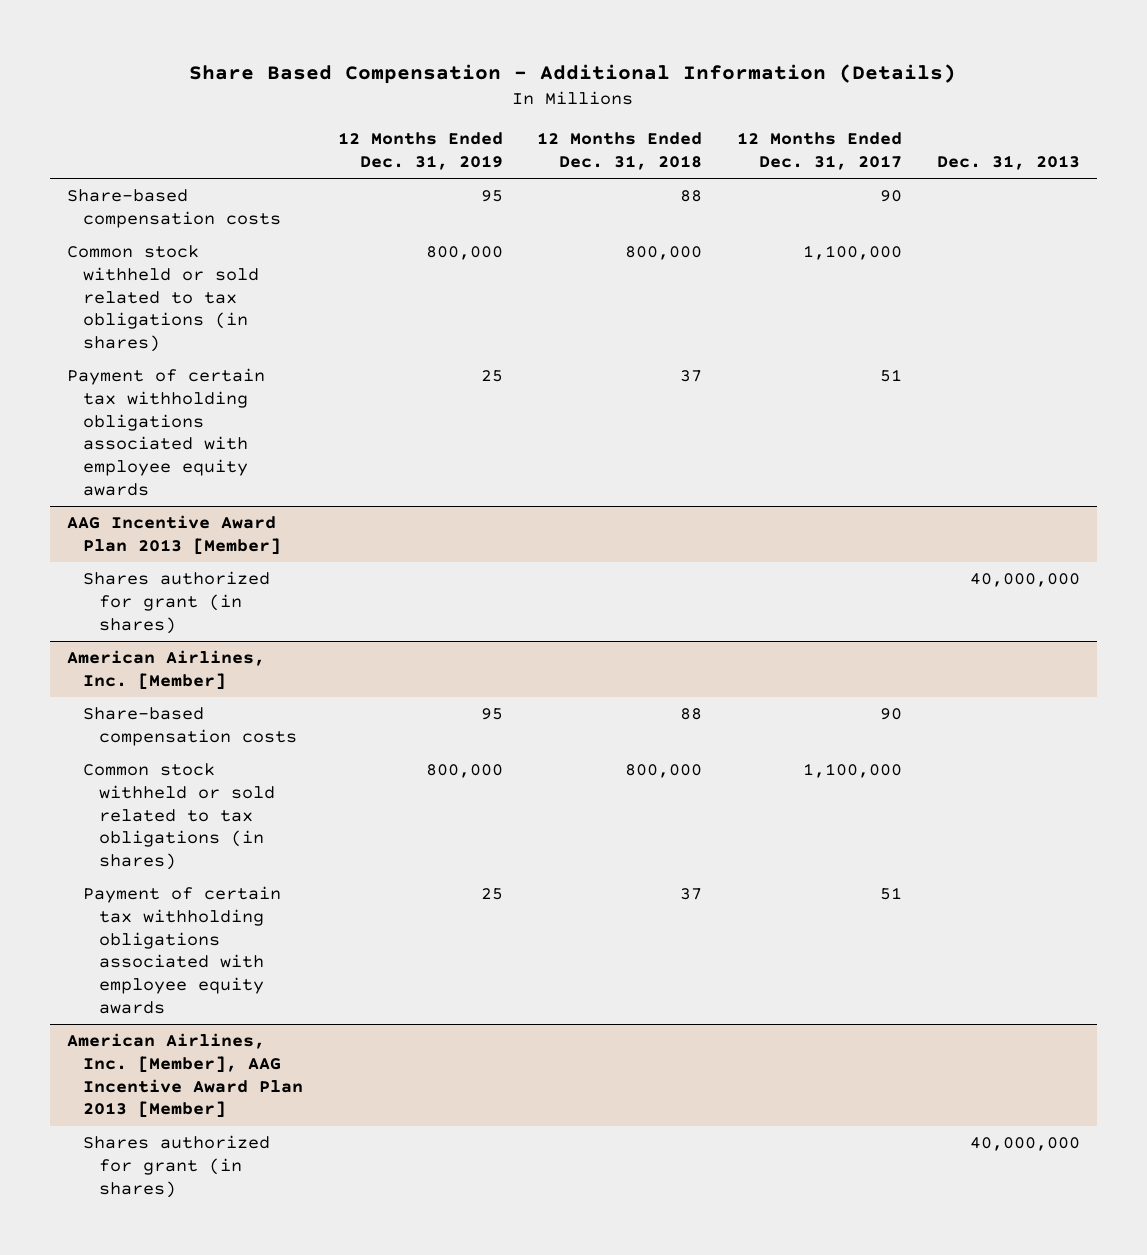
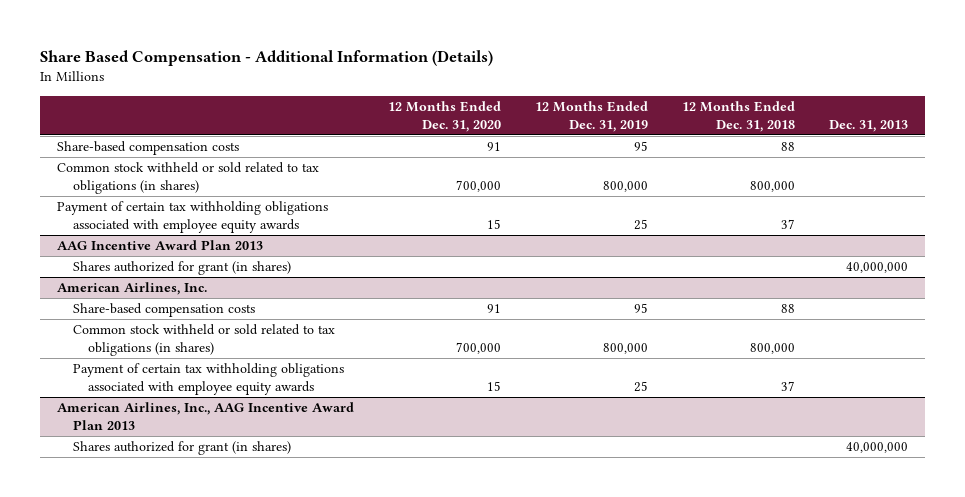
[736,132,902,171] 12 Months Ended Dec. 31, 2017 -> none
none -> [388,100,502,132] 12 Months Ended Dec. 31, 2020
[67,515,282,555] AAG Incentive Award Plan 2013 [Member] -> [57,240,264,251] AAG Incentive Award Plan 2013
[67,650,266,690] American Airlines, Inc. [Member] -> [57,282,208,296] American Airlines, Inc.
[67,1033,304,1119] American Airlines, Inc. [Member], AAG Incentive Award Plan 2013 [Member] -> [57,402,355,430] American Airlines, Inc., AAG Incentive Award Plan 2013

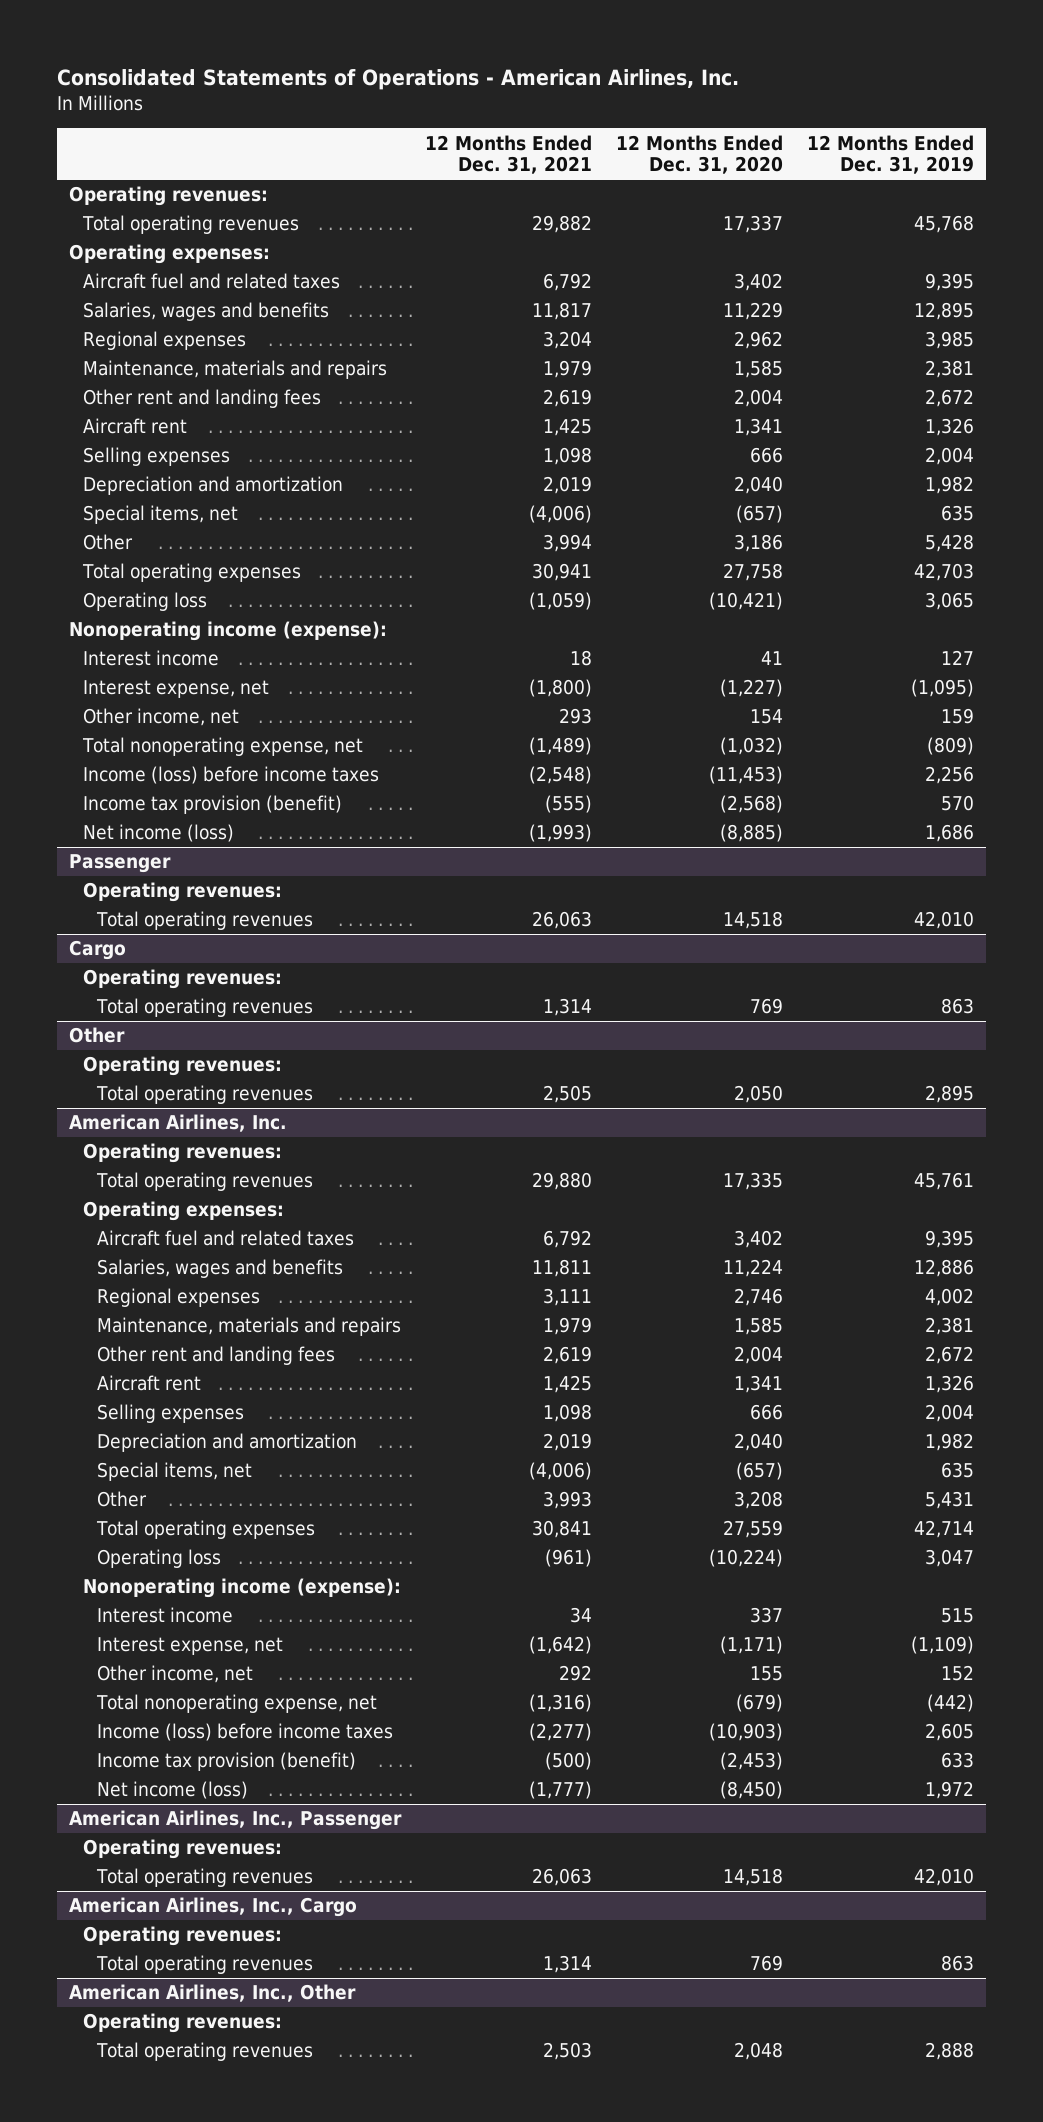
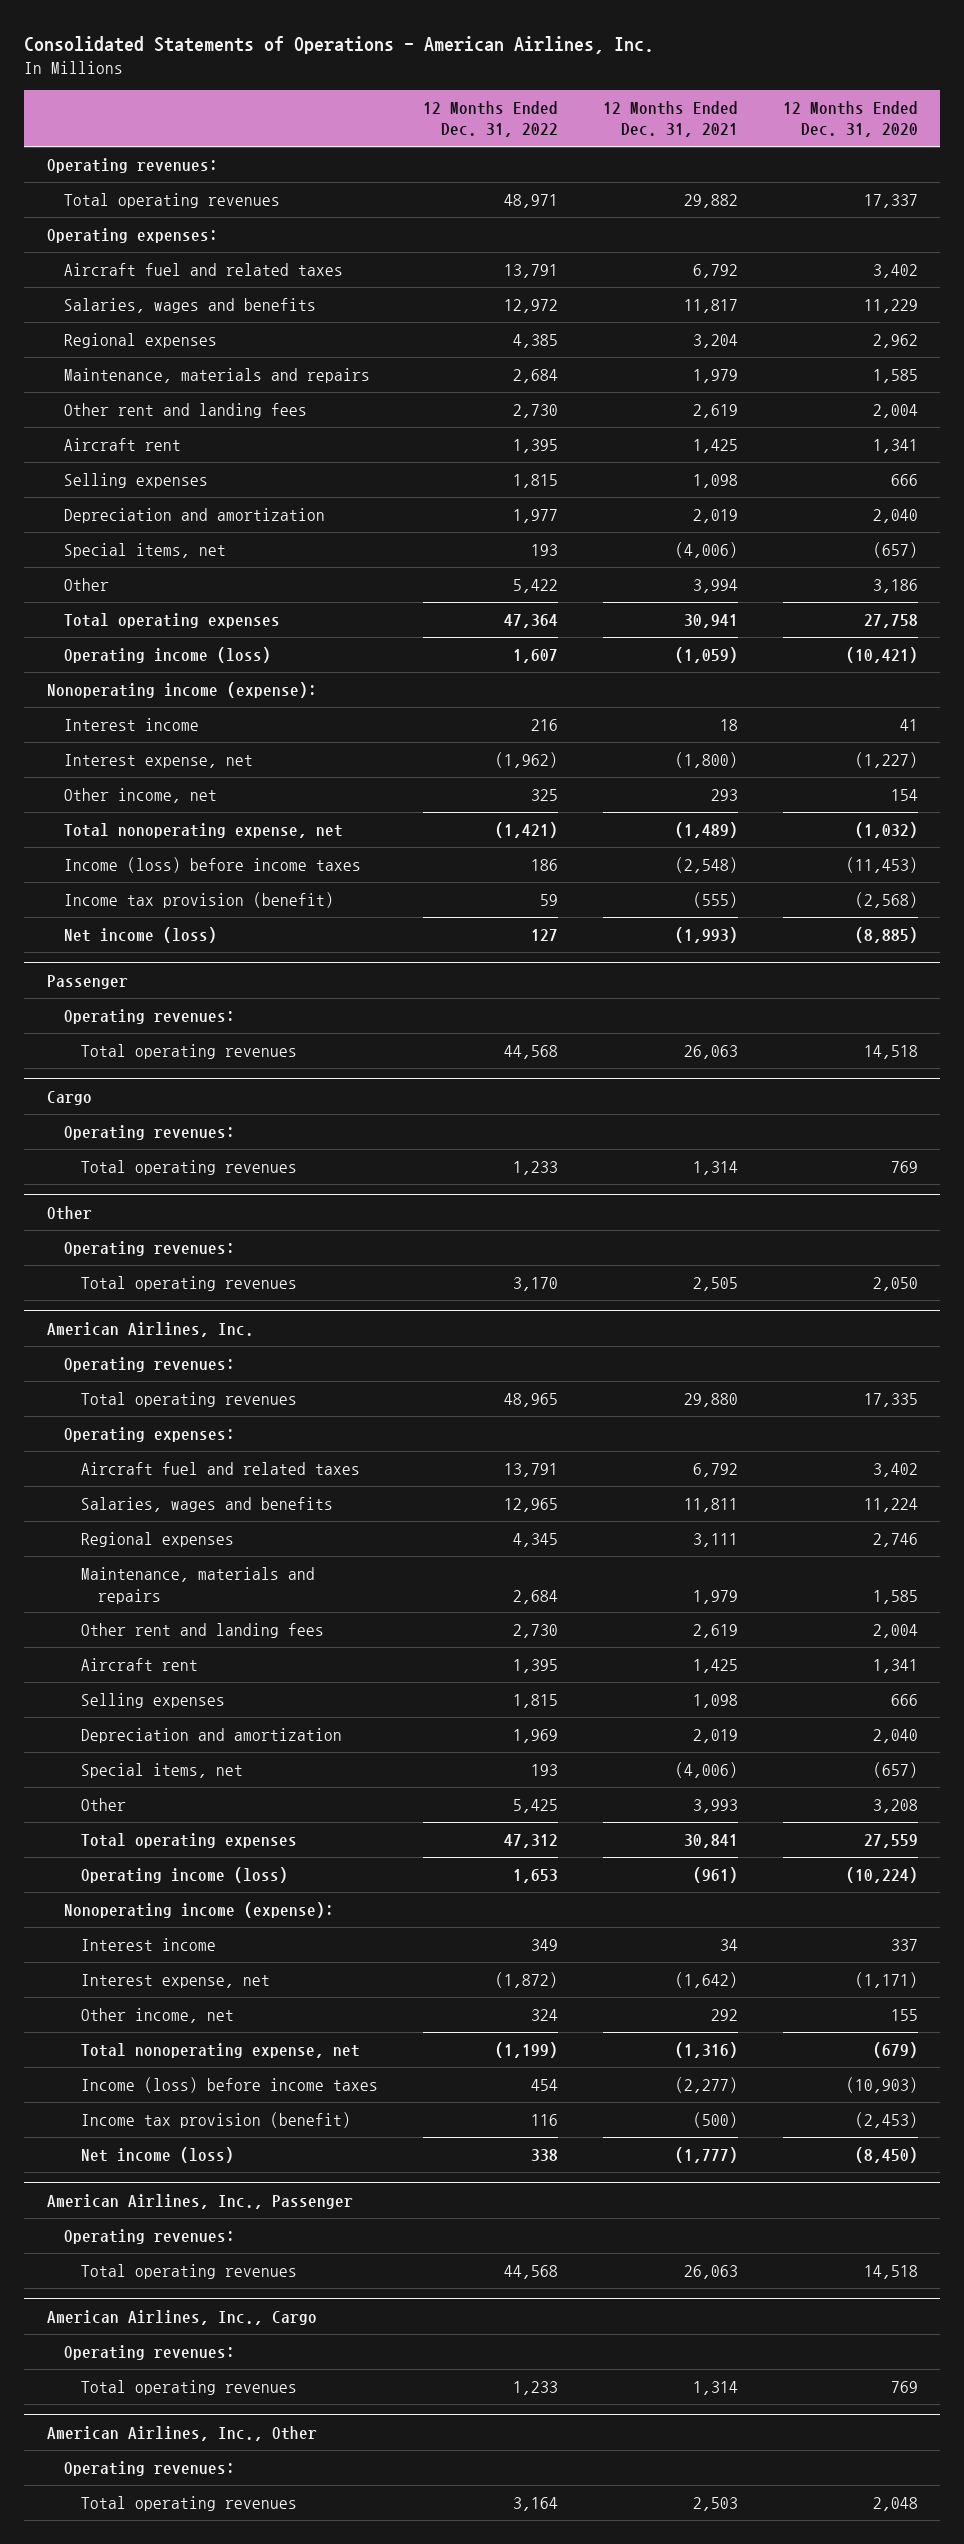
[806,134,974,175] 12 Months Ended Dec. 31, 2019 -> none
none -> [422,100,558,138] 12 Months Ended Dec. 31, 2022
[82,592,207,612] Operating loss -> [63,646,271,663] Operating income (loss)
[96,1549,221,1569] Operating loss -> [80,1866,288,1883] Operating income (loss)

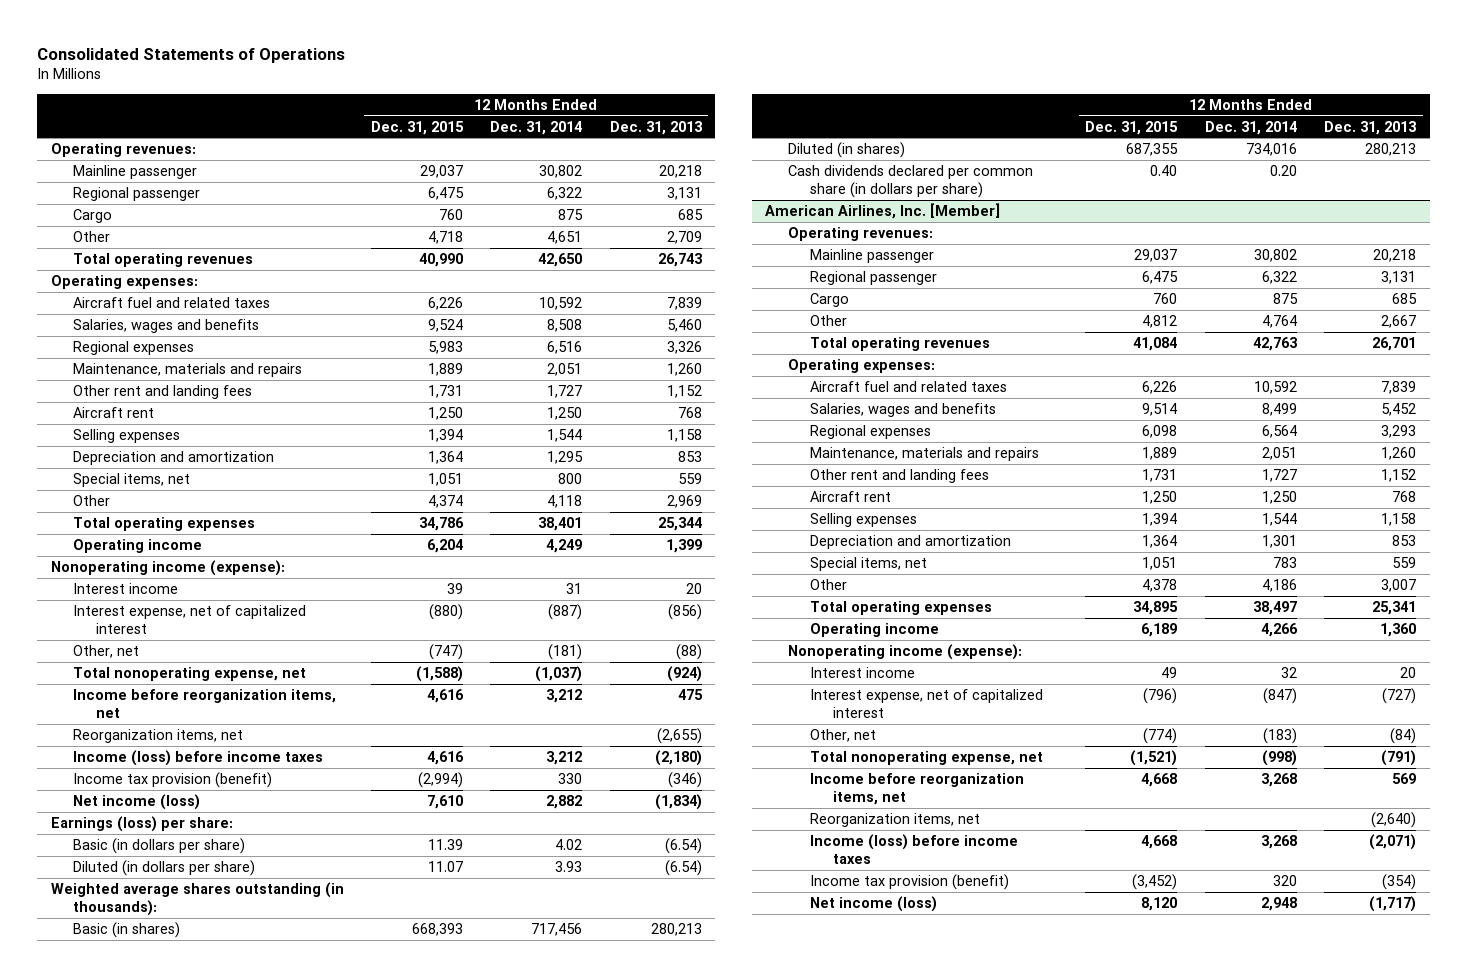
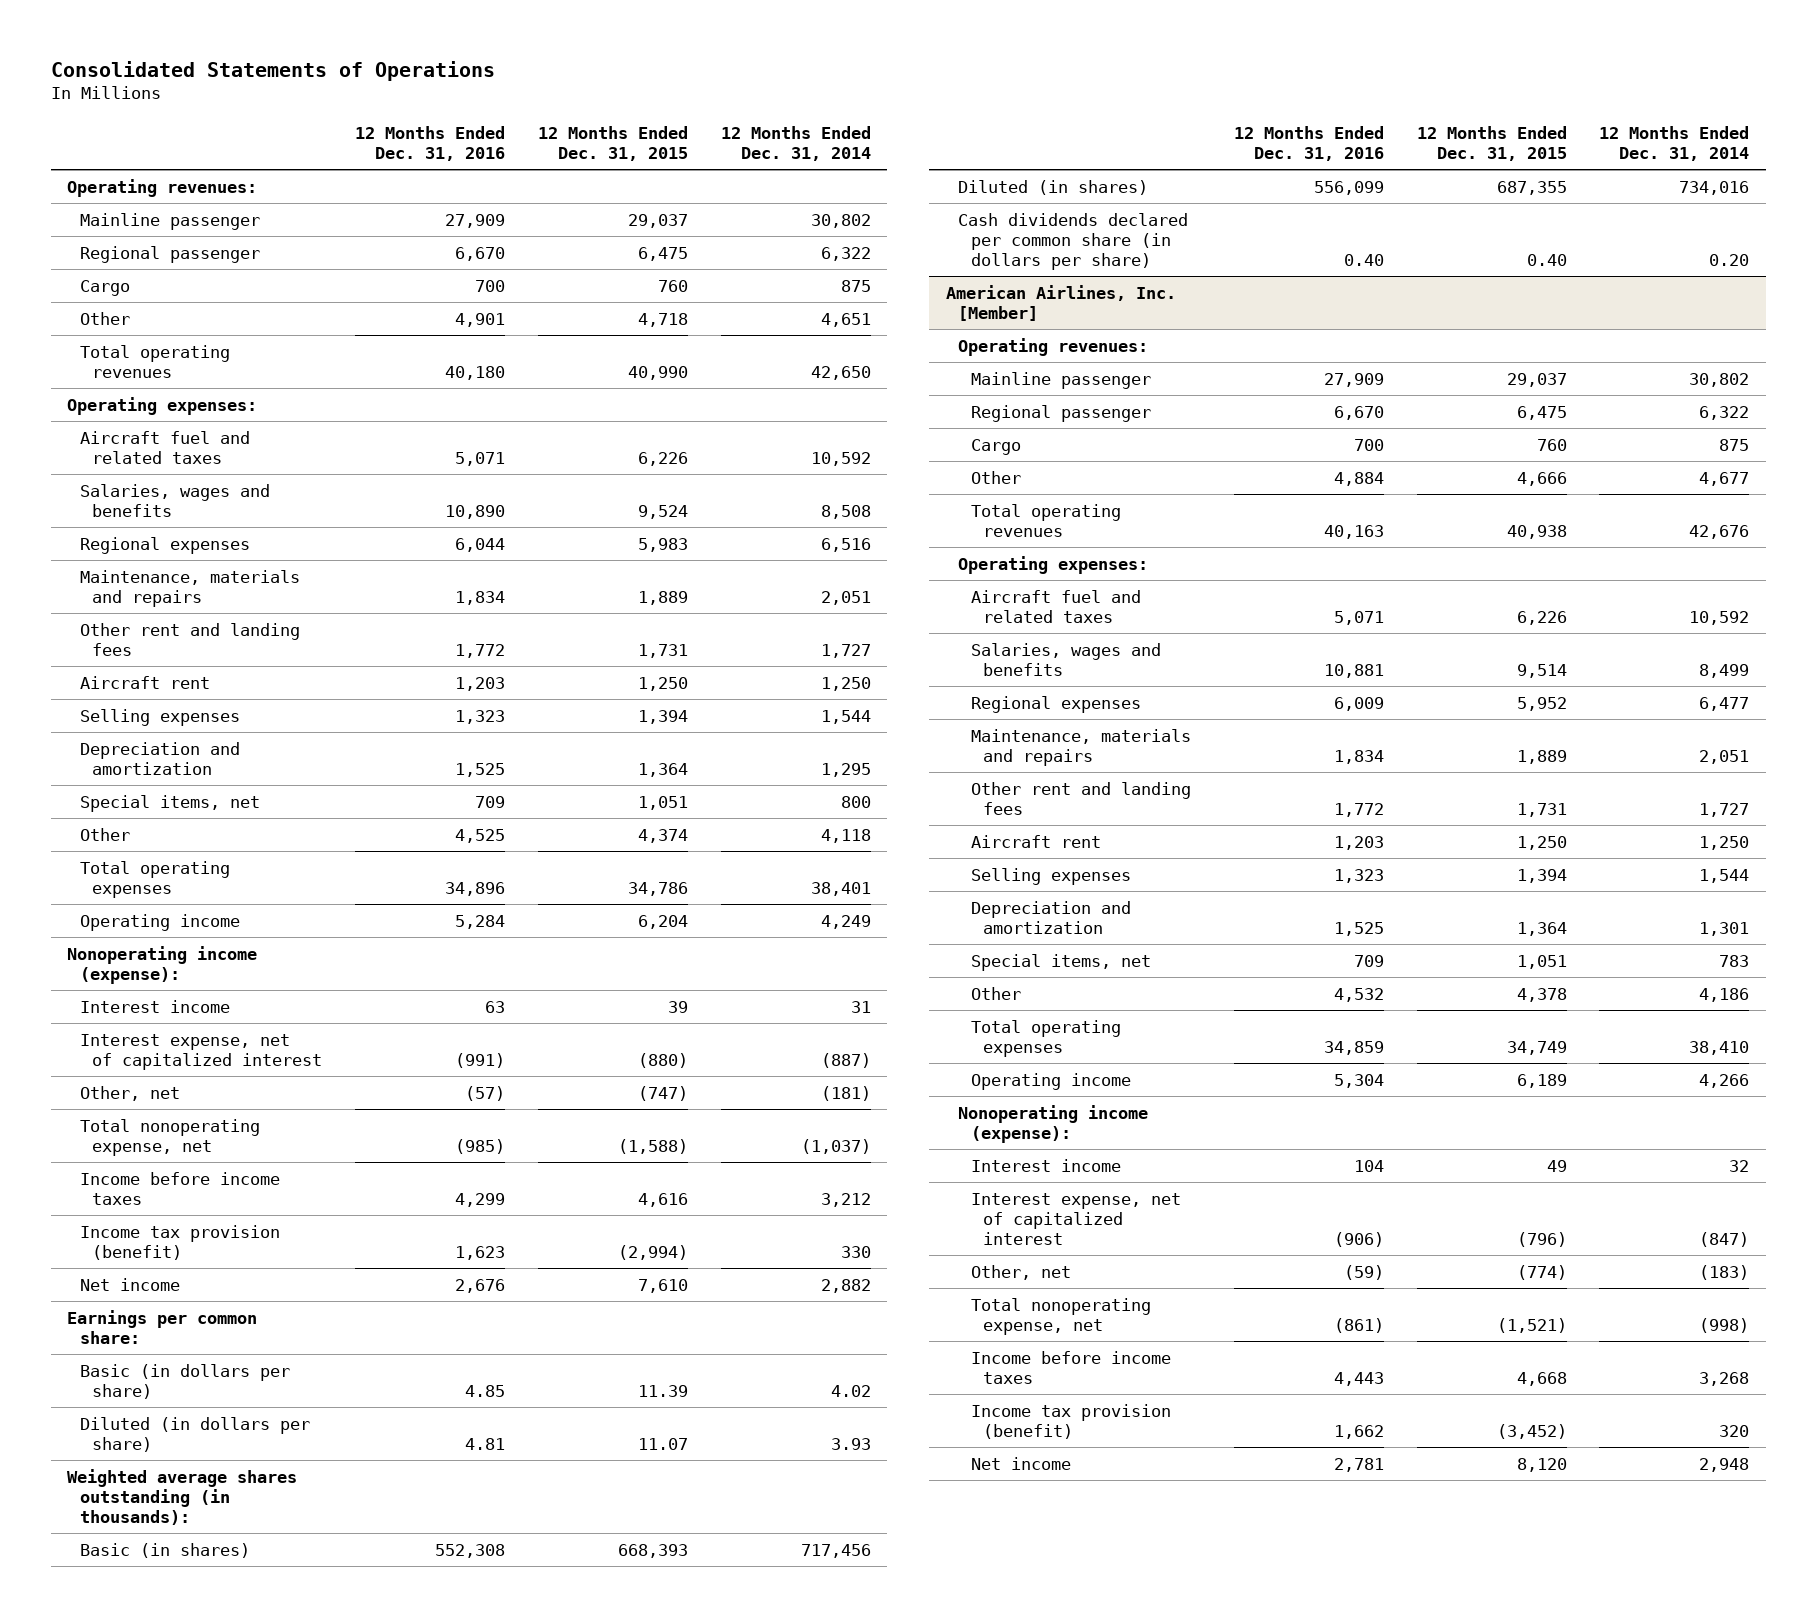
[609,120,702,135] Dec. 31, 2013 -> none
none -> [355,125,506,161] 12 Months Ended Dec. 31, 2016
[73,689,337,719] Income before reorganization items, net -> none
[73,729,244,744] Reorganization items, net -> none
[73,750,324,767] Income (loss) before income taxes -> [79,1171,280,1205] Income before income taxes
[73,794,201,811] Net income (loss) -> [79,1277,180,1291] Net income
[50,816,233,833] Earnings (loss) per share: -> [66,1309,257,1344] Earnings per common share:
[1142,315,1178,329] 4,812 -> [1516,471,1567,486] 4,666
[1261,315,1297,329] 4,764 -> [1699,471,1750,486] 4,677
[1133,337,1178,352] 41,084 -> [1506,524,1567,539] 40,938
[1252,337,1297,352] 42,763 -> [1689,524,1750,539] 42,676
[1142,425,1178,439] 6,098 -> [1516,696,1567,711] 5,952
[1261,425,1297,439] 6,564 -> [1699,696,1750,711] 6,477
[1133,601,1179,616] 34,895 -> [1506,1040,1567,1055] 34,749
[1252,601,1297,616] 38,497 -> [1689,1040,1750,1055] 38,410
[810,773,1025,806] Income before reorganization items, net -> none
[810,813,981,828] Reorganization items, net -> none
[810,834,1019,865] Income (loss) before income taxes -> [970,1350,1171,1384] Income before income taxes
[810,896,938,913] Net income (loss) -> [970,1456,1071,1470] Net income

